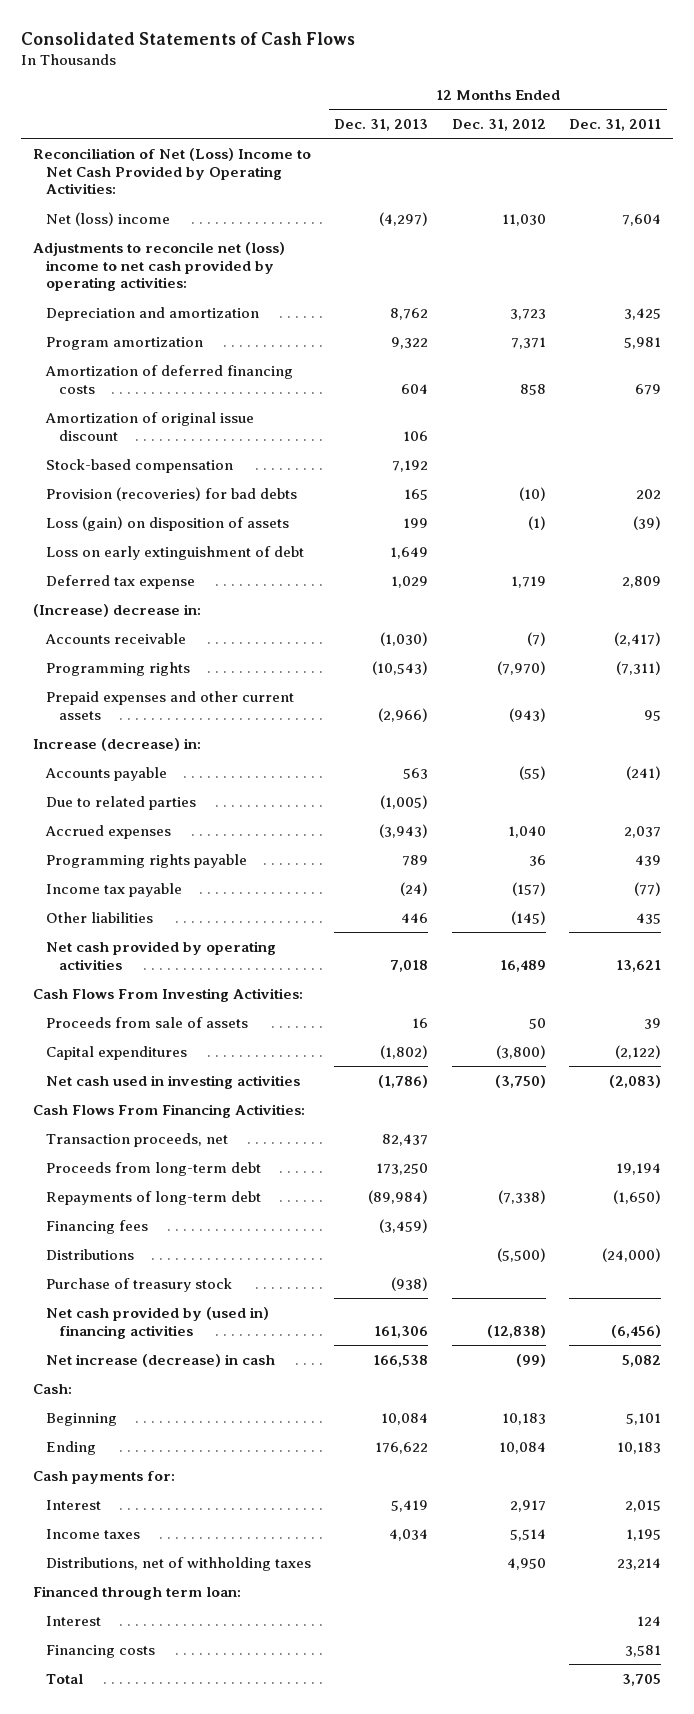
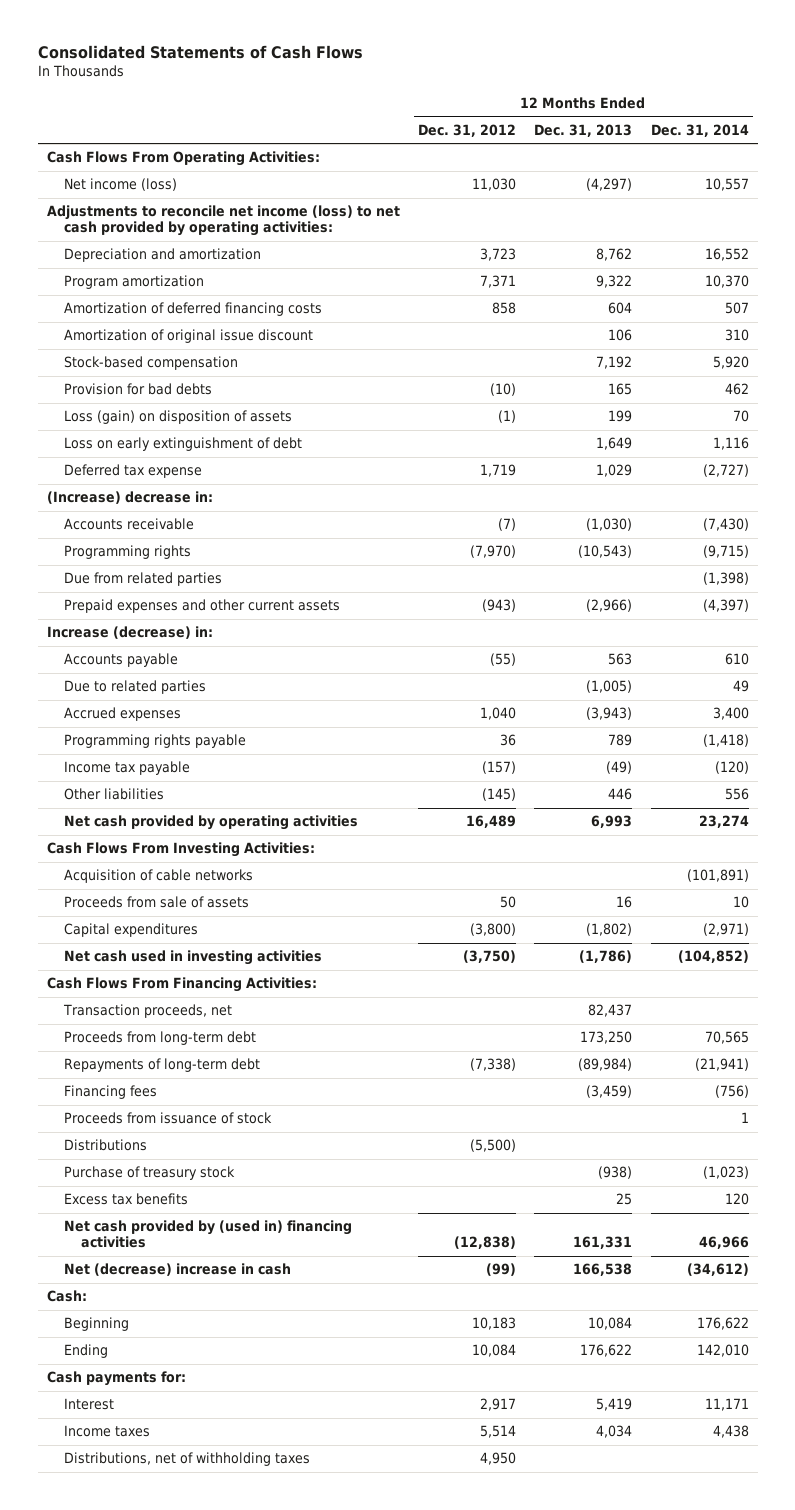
[569,118,662,131] Dec. 31, 2011 -> none
none -> [650,123,749,137] Dec. 31, 2014
[33,147,312,195] Reconciliation of Net (Loss) Income to Net Cash Provided by Operating Activities: -> [46,151,320,167] Cash Flows From Operating Activities:
[45,211,170,226] Net (loss) income -> [64,178,178,192] Net income (loss)
[33,241,286,292] Adjustments to reconcile net (loss) income to net cash provided by operating activities: -> [46,205,400,237] Adjustments to reconcile net income (loss) to net cash provided by operating activities:
[45,486,297,501] Provision (recoveries) for bad debts -> [64,383,213,396] Provision for bad debts
none -> [64,572,223,587] Due from related parties
[400,881,429,896] (24) -> [606,761,633,775] (49)
[390,959,429,972] 7,018 -> [591,815,633,829] 6,993
none -> [64,869,254,884] Acquisition of cable networks
none -> [64,1112,273,1125] Proceeds from issuance of stock
none -> [64,1193,189,1206] Excess tax benefits
[374,1325,429,1338] 161,306 -> [573,1236,633,1250] 161,331
[45,1353,275,1367] Net increase (decrease) in cash -> [64,1263,292,1277] Net (decrease) increase in cash
[33,1585,242,1600] Financed through term loan: -> none
[45,1615,101,1626] Interest -> none
[45,1644,155,1658] Financing costs -> none
[45,1673,83,1684] Total -> none

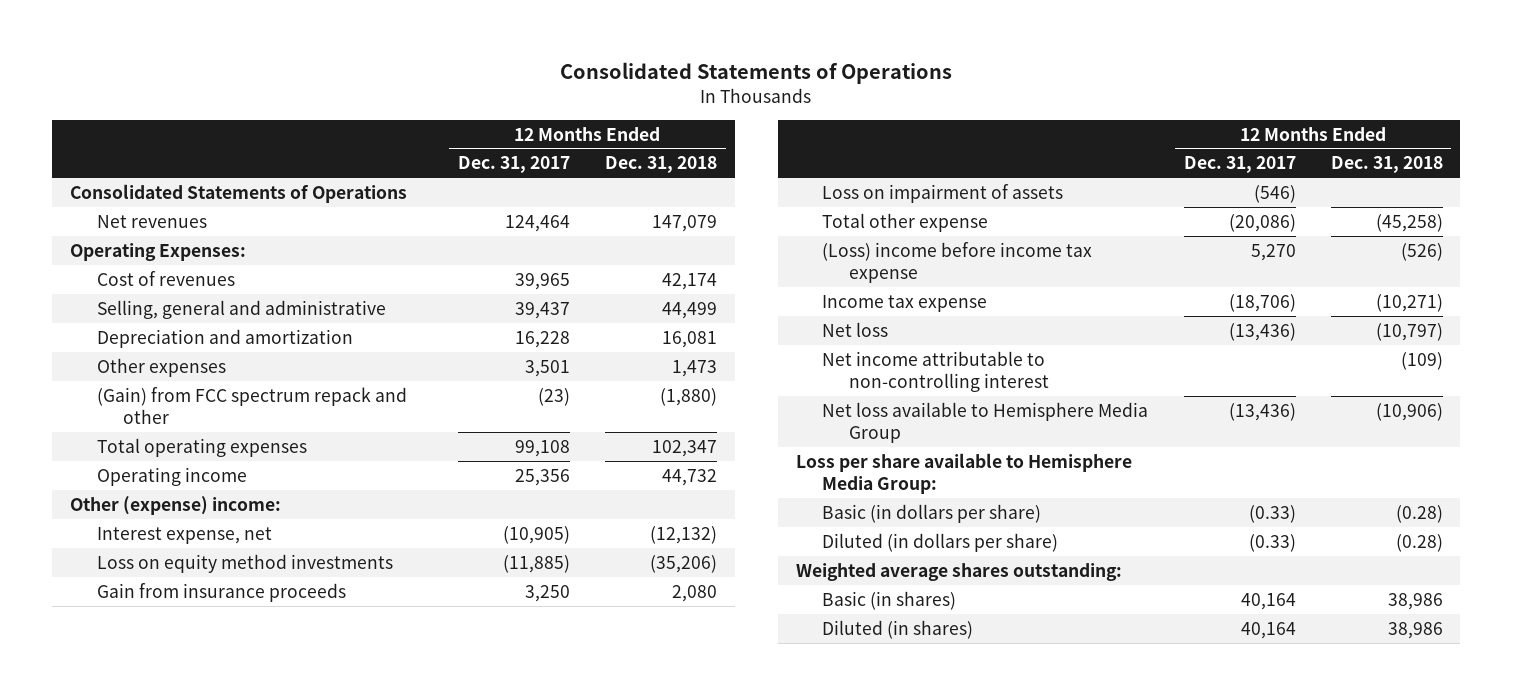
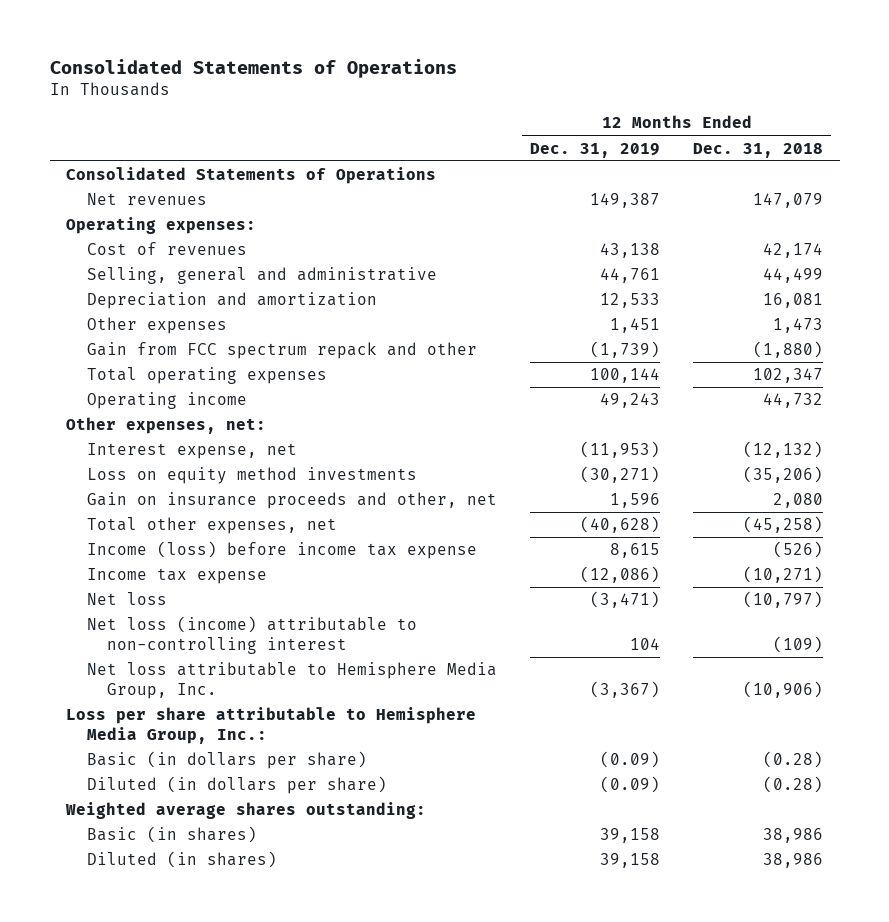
[457,156,570,174] Dec. 31, 2017 -> none
none -> [529,142,660,158] Dec. 31, 2019
[69,242,246,261] Operating Expenses: -> [66,217,257,235] Operating expenses:
[96,386,407,424] (Gain) from FCC spectrum repack and other -> [86,342,477,360] Gain from FCC spectrum repack and other
[69,495,281,515] Other (expense) income: -> [66,417,267,435] Other expenses, net:
[96,582,346,602] Gain from insurance proceeds -> none
[822,183,1064,203] Loss on impairment of assets -> none
none -> [86,492,497,510] Gain on insurance proceeds and other, net
[822,212,989,232] Total other expense -> [86,517,337,535] Total other expenses, net
[822,241,1093,283] (Loss) income before income tax expense -> [86,541,477,560] Income (loss) before income tax expense
[822,350,1050,392] Net income attributable to non-controlling interest -> [86,616,417,654] Net loss (income) attributable to non-controlling interest
[822,401,1149,443] Net loss available to Hemisphere Media Group -> [86,662,497,699] Net loss attributable to Hemisphere Media Group, Inc.
[795,452,1132,494] Loss per share available to Hemisphere Media Group: -> [66,707,477,744] Loss per share attributable to Hemisphere Media Group, Inc.:

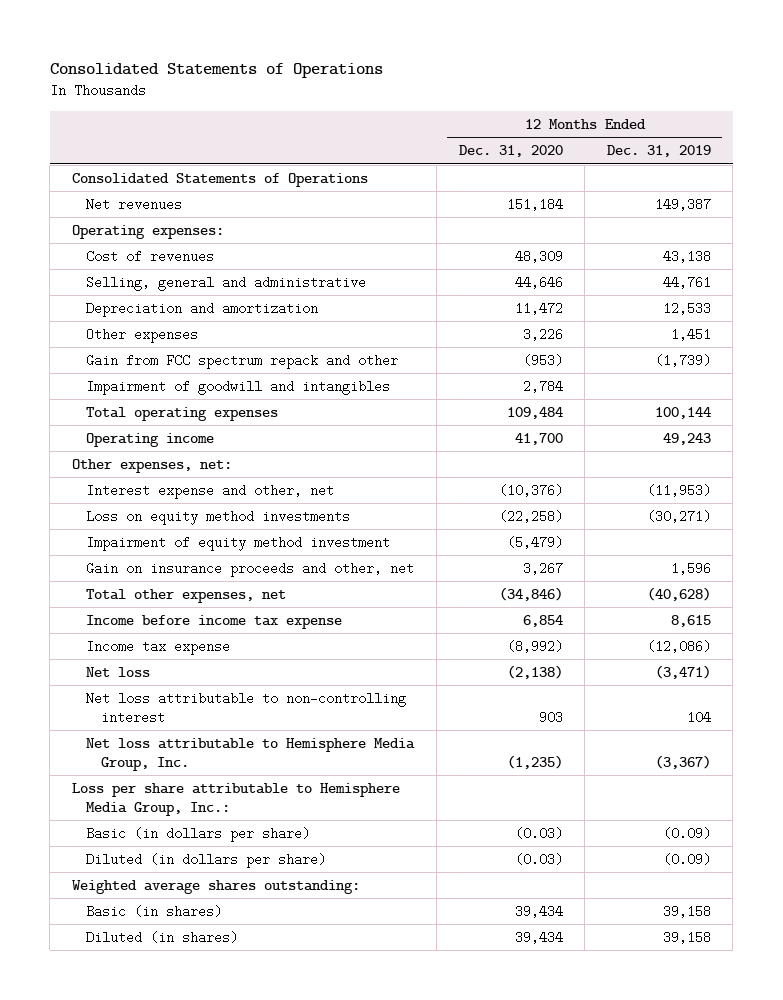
[693,142,824,158] Dec. 31, 2018 -> none
none -> [458,145,563,158] Dec. 31, 2020
none -> [86,380,391,396] Impairment of goodwill and intangibles
[86,443,297,460] Interest expense, net -> [86,484,335,500] Interest expense and other, net
none -> [86,536,391,552] Impairment of equity method investment
[86,541,477,560] Income (loss) before income tax expense -> [86,615,343,630] Income before income tax expense
[86,616,417,654] Net loss (income) attributable to non-controlling interest -> [86,692,407,724] Net loss attributable to non-controlling interest

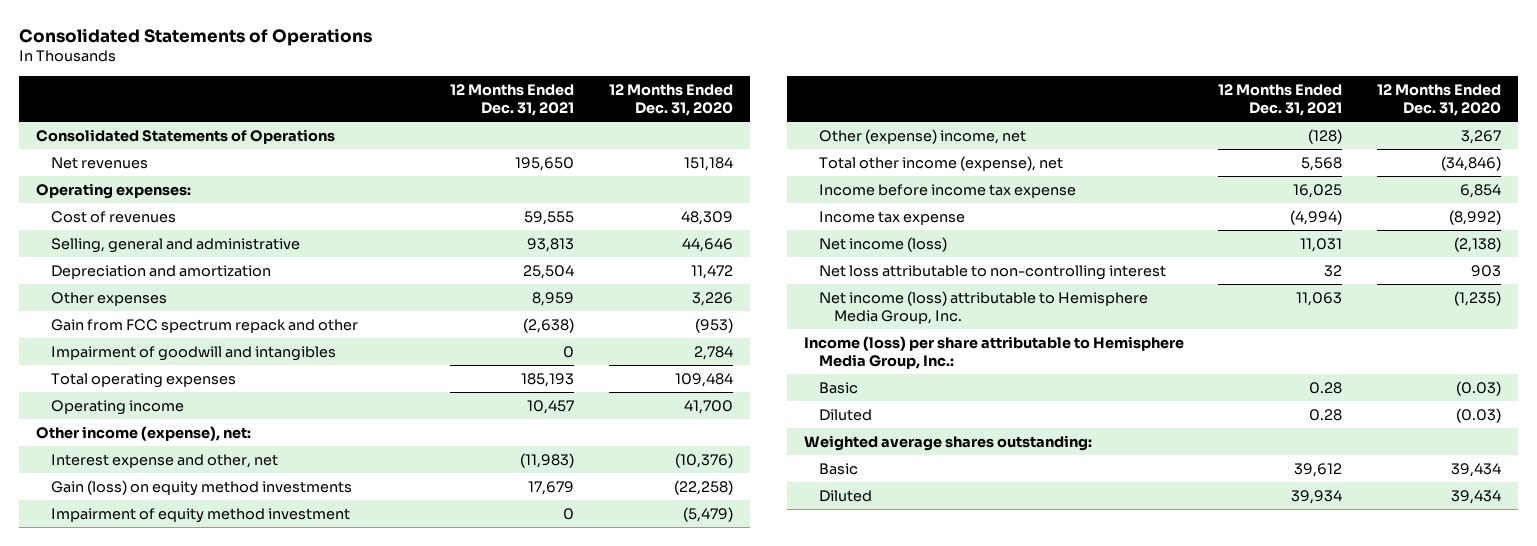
[606,145,711,158] Dec. 31, 2019 -> none
none -> [450,83,575,116] 12 Months Ended Dec. 31, 2021
[71,459,232,474] Other expenses, net: -> [36,425,252,441] Other income (expense), net:
[86,510,351,526] Loss on equity method investments -> [50,479,352,496] Gain (loss) on equity method investments
[86,562,415,578] Gain on insurance proceeds and other, net -> [818,128,1026,144] Other (expense) income, net
[86,589,287,604] Total other expenses, net -> [818,155,1063,171] Total other income (expense), net
[86,667,151,678] Net loss -> [818,236,947,252] Net income (loss)
[86,738,416,771] Net loss attributable to Hemisphere Media Group, Inc. -> [818,290,1148,324] Net income (loss) attributable to Hemisphere Media Group, Inc.
[71,783,400,816] Loss per share attributable to Hemisphere Media Group, Inc.: -> [804,335,1185,369] Income (loss) per share attributable to Hemisphere Media Group, Inc.:
[86,827,311,843] Basic (in dollars per share) -> [818,381,858,394] Basic
[86,853,327,869] Diluted (in dollars per share) -> [818,408,872,421] Diluted
[86,905,223,919] Basic (in shares) -> [818,462,858,475] Basic
[86,931,239,945] Diluted (in shares) -> [818,489,872,502] Diluted

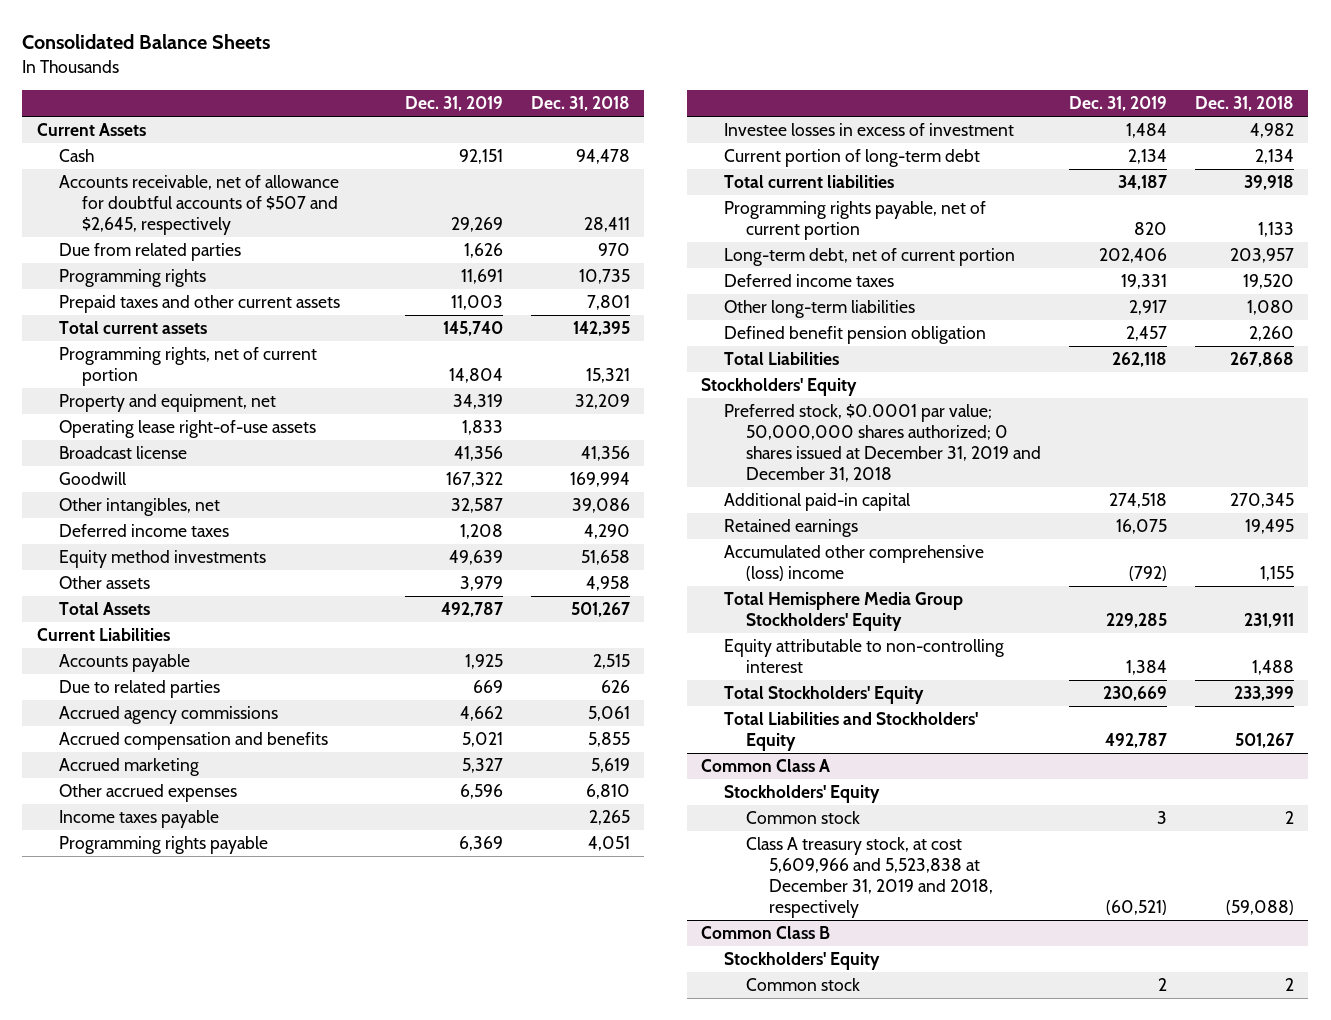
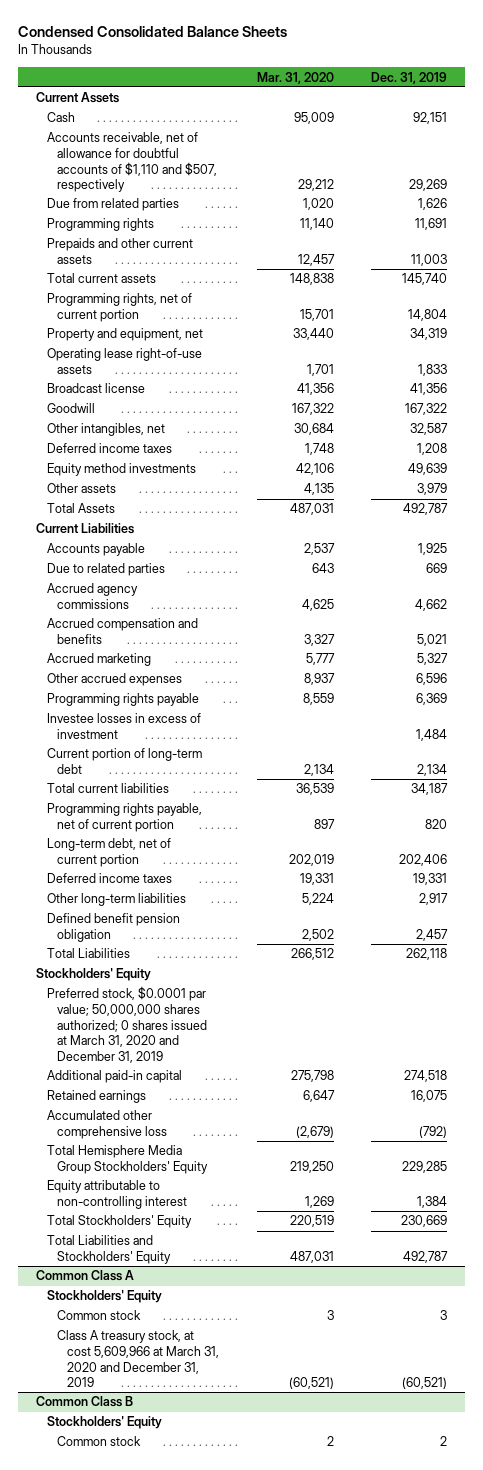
[22,34,271,50] Consolidated Balance Sheets -> [17,26,287,38] Condensed Consolidated Balance Sheets
[530,96,630,112] Dec. 31, 2018 -> none
none -> [256,71,334,84] Mar. 31, 2020
[59,175,340,235] Accounts receivable, net of allowance for doubtful accounts of $507 and $2,645, respectively -> [46,132,217,193] Accounts receivable, net of allowance for doubtful accounts of $1,110 and $507, respectively
[59,295,341,314] Prepaid taxes and other current assets -> [46,238,193,265] Prepaids and other current assets
[59,810,220,829] Income taxes payable -> none
[723,404,1042,482] Preferred stock, $0.0001 par value; 50,000,000 shares authorized; 0 shares issued at December 31, 2019 and December 31, 2018 -> [46,986,207,1063] Preferred stock, $0.0001 par value; 50,000,000 shares authorized; 0 shares issued at March 31, 2020 and December 31, 2019
[723,545,984,582] Accumulated other comprehensive (loss) income -> [46,1110,167,1140] Accumulated other comprehensive loss
[746,837,993,918] Class A treasury stock, at cost 5,609,966 and 5,523,838 at December 31, 2019 and 2018, respectively -> [56,1330,220,1388] Class A treasury stock, at cost 5,609,966 at March 31, 2020 and December 31, 2019

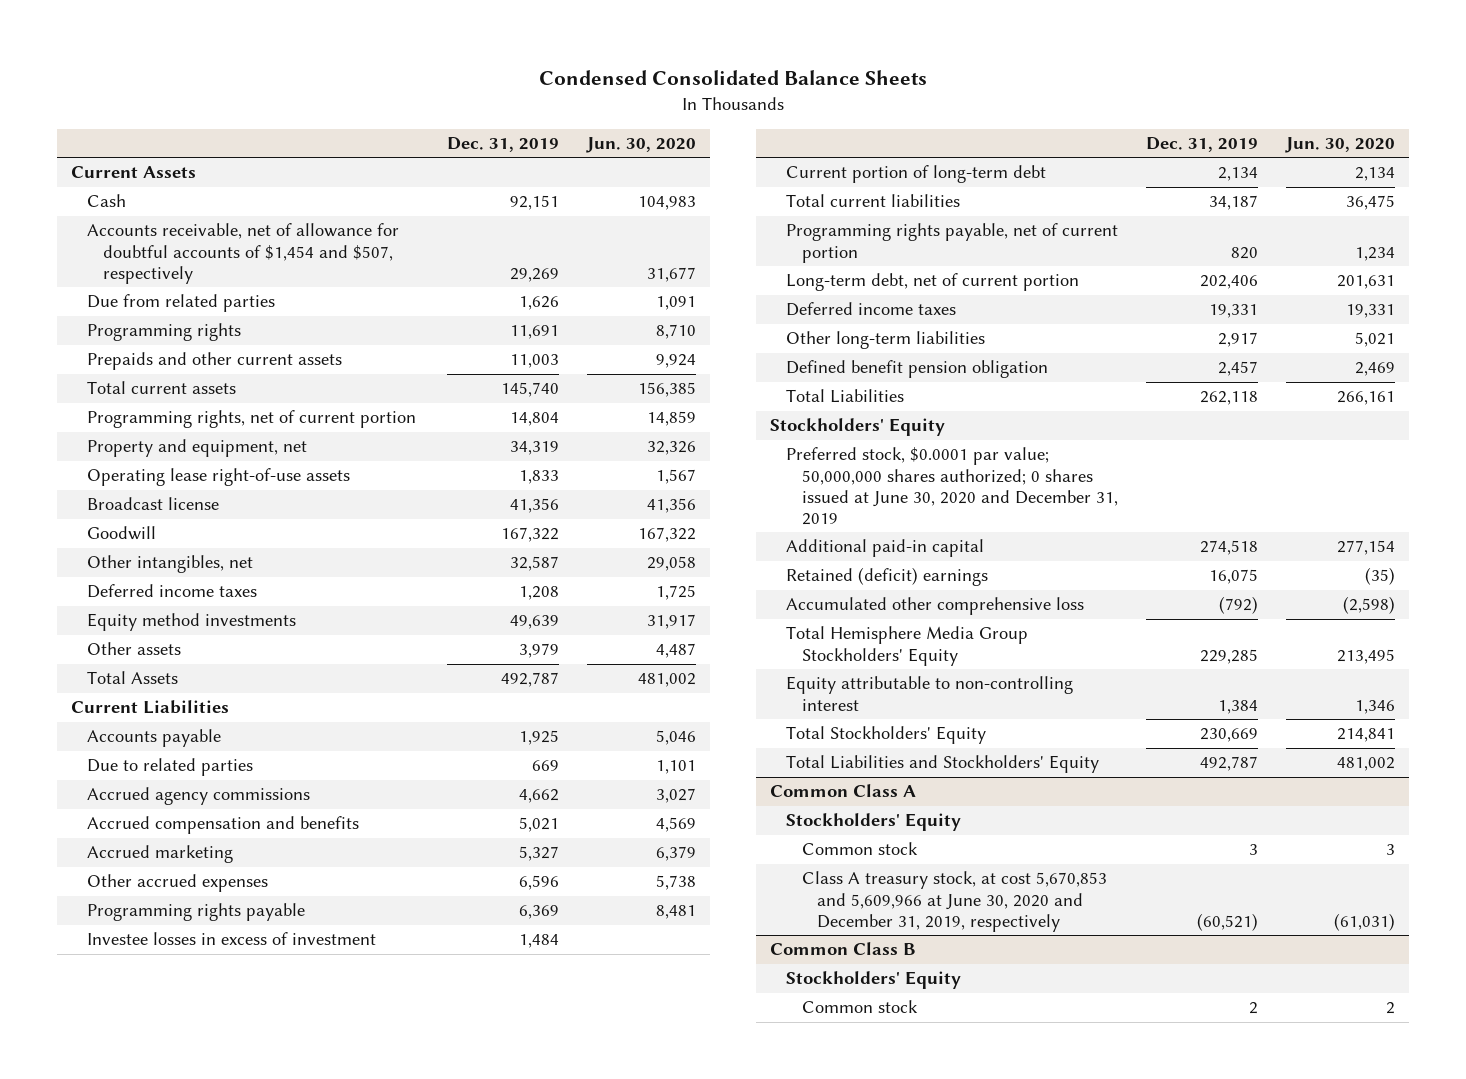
[256,71,334,84] Mar. 31, 2020 -> none
none -> [585,136,696,153] Jun. 30, 2020
[46,132,217,193] Accounts receivable, net of allowance for doubtful accounts of $1,110 and $507, respectively -> [86,223,399,284] Accounts receivable, net of allowance for doubtful accounts of $1,454 and $507, respectively
[46,986,207,1063] Preferred stock, $0.0001 par value; 50,000,000 shares authorized; 0 shares issued at March 31, 2020 and December 31, 2019 -> [785,447,1118,525] Preferred stock, $0.0001 par value; 50,000,000 shares authorized; 0 shares issued at June 30, 2020 and December 31, 2019
[46,1090,146,1104] Retained earnings -> [785,567,988,587] Retained (deficit) earnings
[56,1330,220,1388] Class A treasury stock, at cost 5,609,966 at March 31, 2020 and December 31, 2019 -> [801,871,1107,932] Class A treasury stock, at cost 5,670,853 and 5,609,966 at June 30, 2020 and December 31, 2019, respectively

